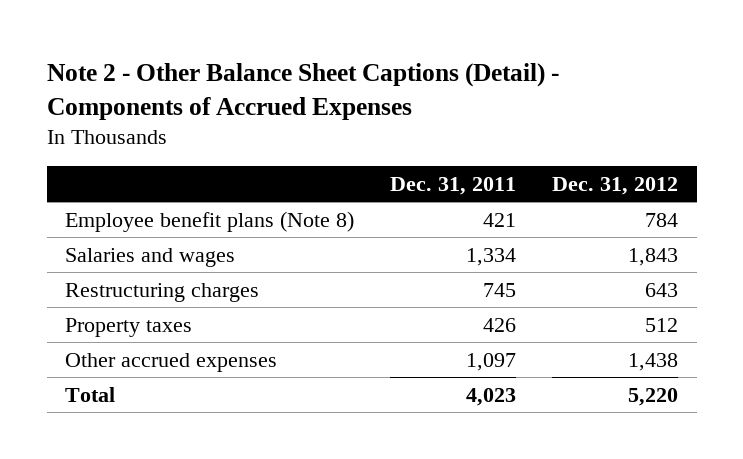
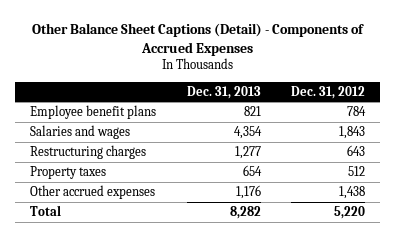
[46,62,559,120] Note 2 - Other Balance Sheet Captions (Detail) - Components of Accrued Expenses -> [31,22,364,56] Other Balance Sheet Captions (Detail) - Components of Accrued Expenses
[390,176,517,195] Dec. 31, 2011 -> none
none -> [186,85,261,99] Dec. 31, 2013
[64,210,354,232] Employee benefit plans (Note 8) -> [30,104,157,119] Employee benefit plans

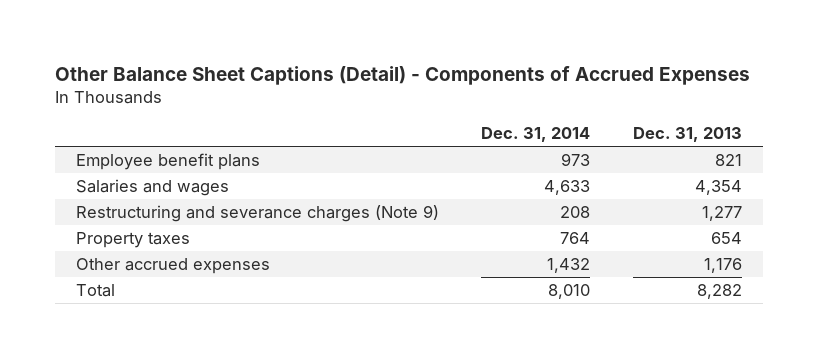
[291,85,366,99] Dec. 31, 2012 -> none
none -> [481,127,591,143] Dec. 31, 2014
[30,144,147,159] Restructuring charges -> [76,205,440,223] Restructuring and severance charges (Note 9)

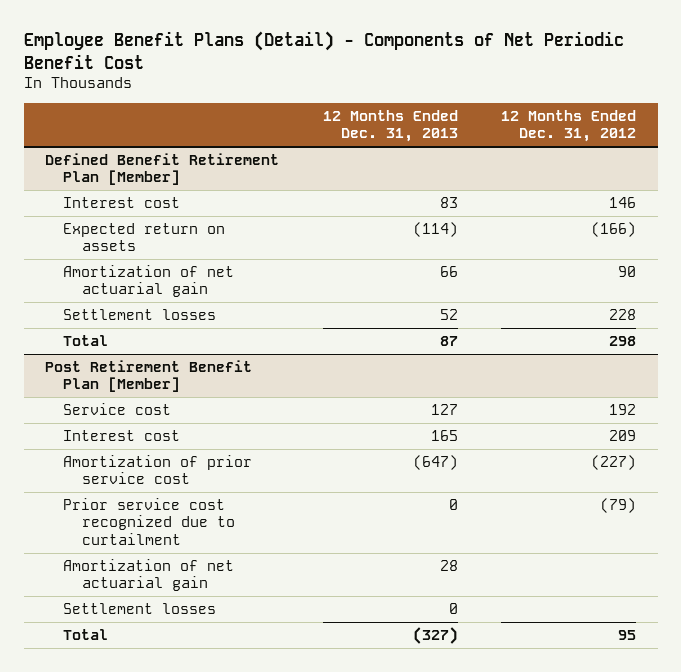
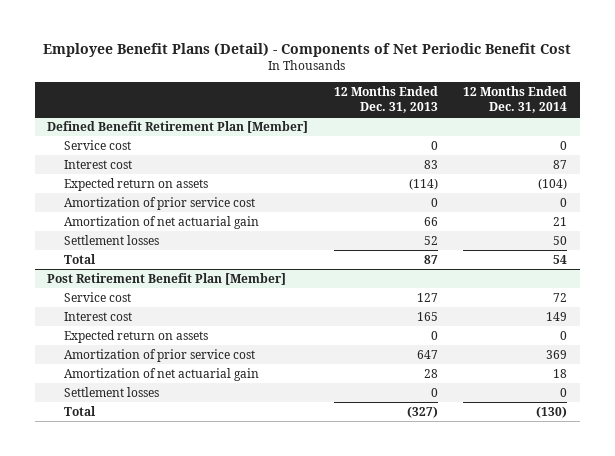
[500,110,636,143] 12 Months Ended Dec. 31, 2012 -> none
none -> [463,86,568,114] 12 Months Ended Dec. 31, 2014
none -> [63,140,131,151] Service cost
none -> [63,197,255,211] Amortization of prior service cost
[63,498,235,545] Prior service cost recognized due to curtailment -> none
none -> [63,330,208,344] Expected return on assets
[412,455,458,471] (647) -> [416,350,438,360] 647

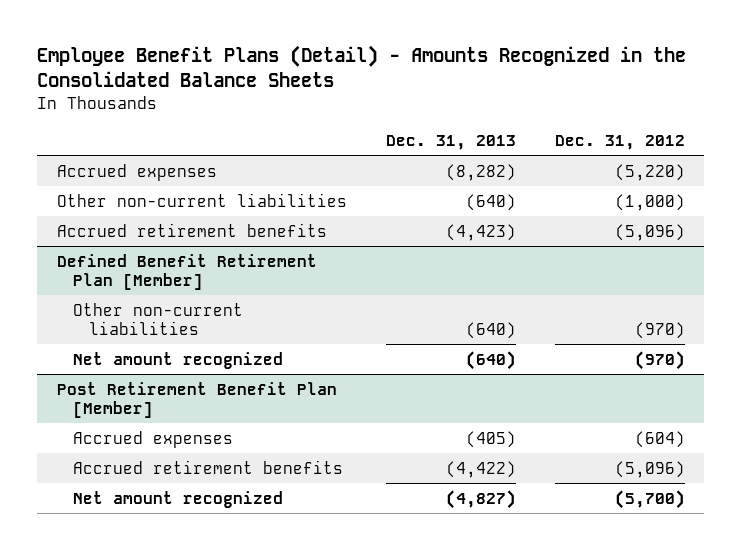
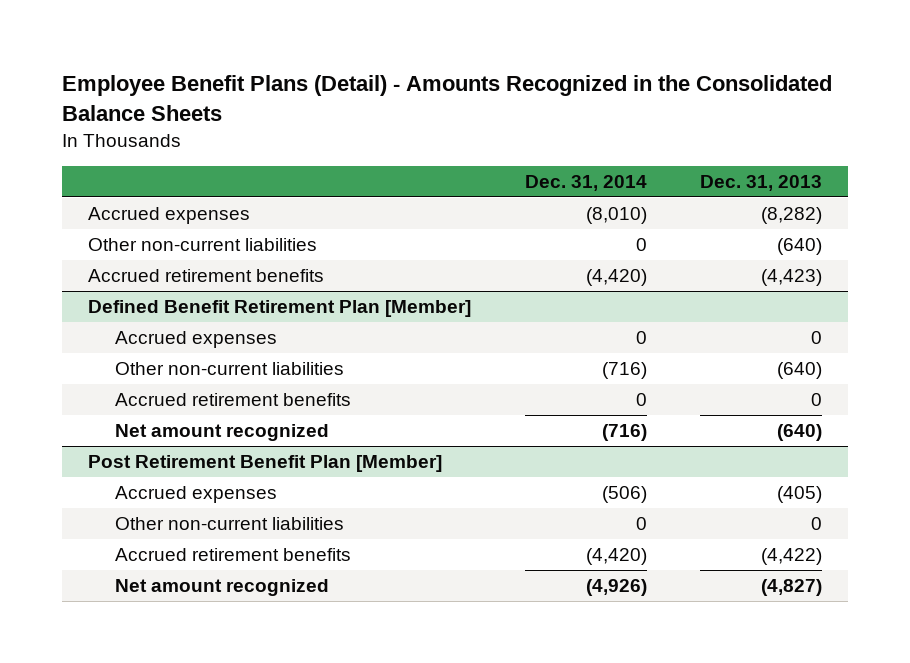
[554,134,685,150] Dec. 31, 2012 -> none
none -> [524,174,647,191] Dec. 31, 2014
none -> [115,330,278,348] Accrued expenses
none -> [115,392,352,406] Accrued retirement benefits
none -> [115,516,345,530] Other non-current liabilities

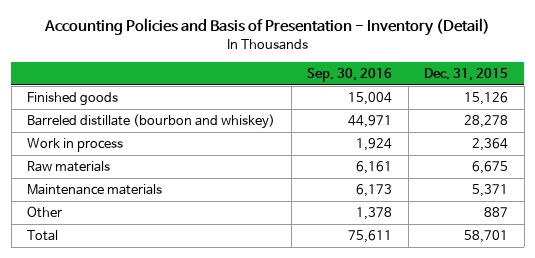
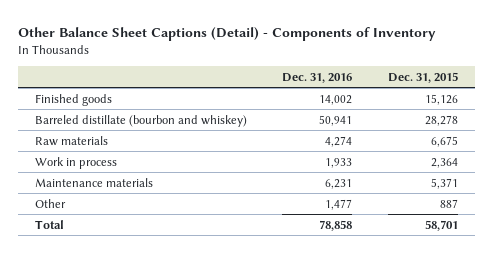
[43,18,490,37] Accounting Policies and Basis of Presentation - Inventory (Detail) -> [17,26,436,41] Other Balance Sheet Captions (Detail) - Components of Inventory
[307,68,393,83] Sep. 30, 2016 -> none
none -> [282,72,353,83] Dec. 31, 2016
[27,138,124,153] Work in process -> [35,156,118,169] Work in process

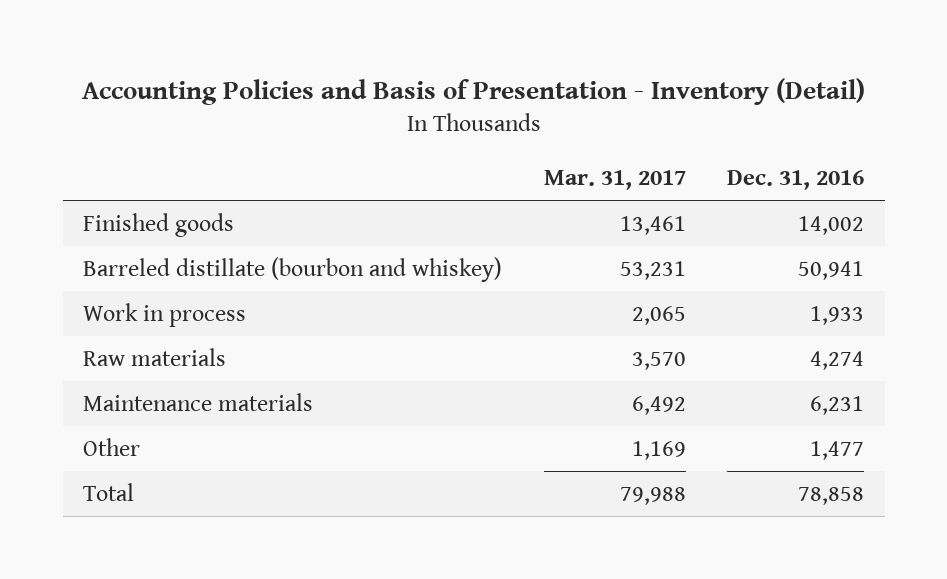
[17,26,436,41] Other Balance Sheet Captions (Detail) - Components of Inventory -> [81,78,865,106] Accounting Policies and Basis of Presentation - Inventory (Detail)
[387,71,458,83] Dec. 31, 2015 -> none
none -> [543,169,686,190] Mar. 31, 2017
[35,135,109,146] Raw materials -> [83,347,227,366] Raw materials

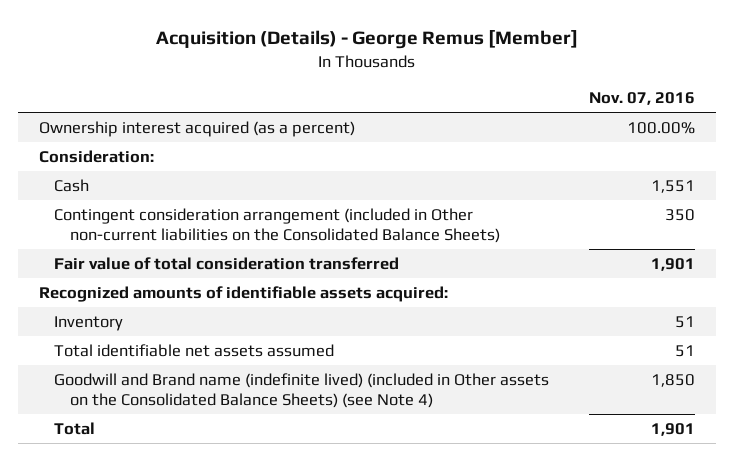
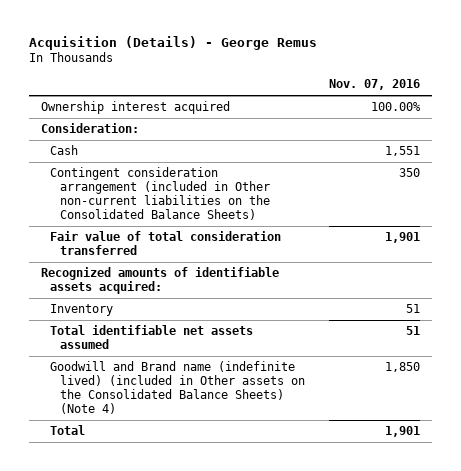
[156,30,579,50] Acquisition (Details) - George Remus [Member] -> [28,35,317,50] Acquisition (Details) - George Remus
[38,120,355,137] Ownership interest acquired (as a percent) -> [40,101,230,115] Ownership interest acquired
[54,372,550,409] Goodwill and Brand name (indefinite lived) (included in Other assets on the Consolidated Balance Sheets) (see Note 4) -> [50,361,306,414] Goodwill and Brand name (indefinite lived) (included in Other assets on the Consolidated Balance Sheets) (Note 4)

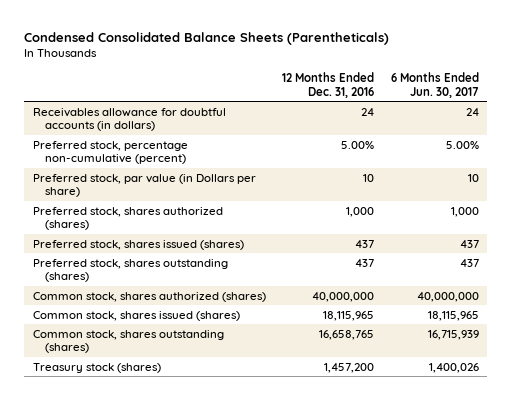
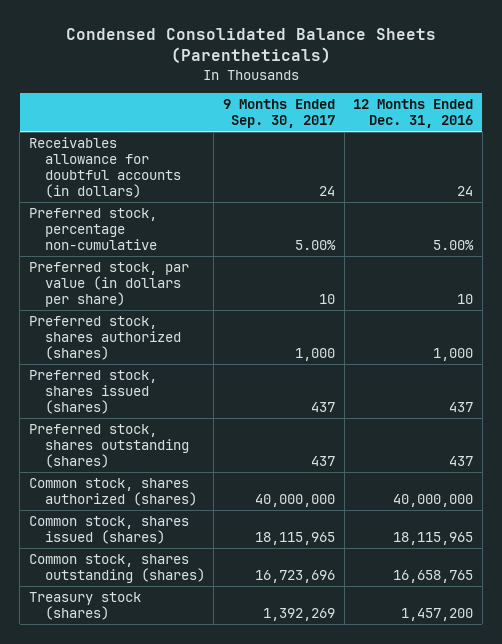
[390,72,479,98] 6 Months Ended Jun. 30, 2017 -> none
none -> [222,99,335,129] 9 Months Ended Sep. 30, 2017
[32,140,188,165] Preferred stock, percentage non-cumulative (percent) -> [28,208,157,251] Preferred stock, percentage non-cumulative
[32,173,256,198] Preferred stock, par value (in Dollars per share) -> [28,262,189,308] Preferred stock, par value (in dollars per share)

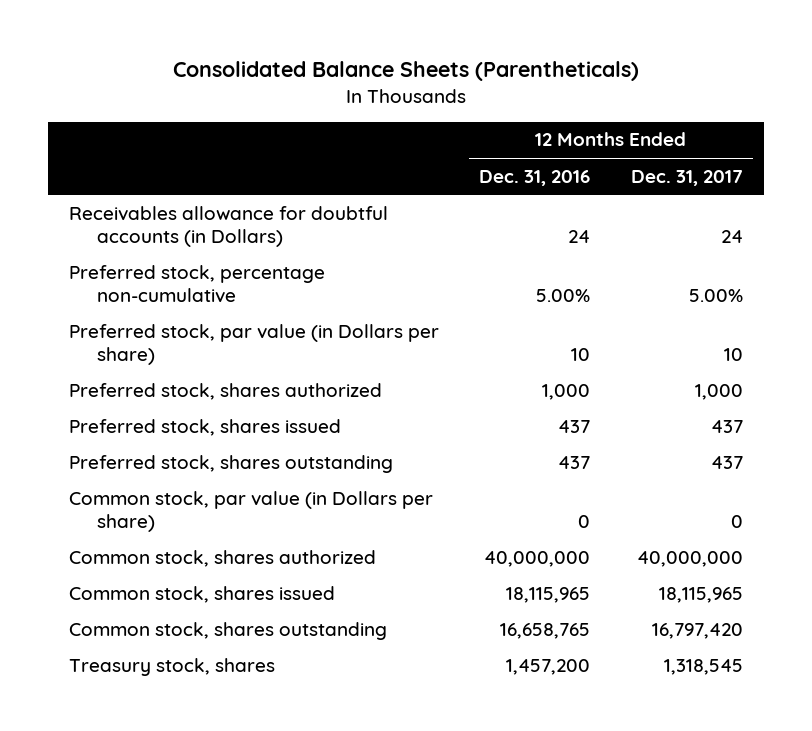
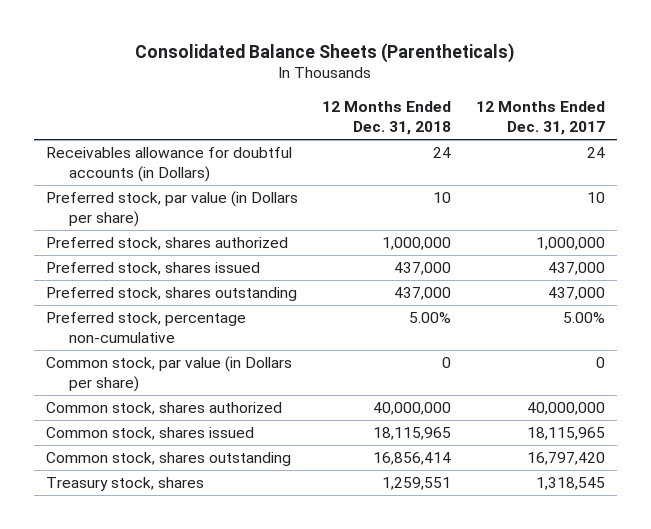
[479,169,591,186] Dec. 31, 2016 -> none
none -> [322,101,452,135] 12 Months Ended Dec. 31, 2018
[695,383,744,400] 1,000 -> [535,237,605,251] 1,000,000
[711,419,744,433] 437 -> [547,262,605,276] 437,000
[711,455,744,469] 437 -> [547,287,605,301] 437,000
[68,264,325,303] Preferred stock, percentage non-cumulative -> [45,312,246,344] Preferred stock, percentage non-cumulative

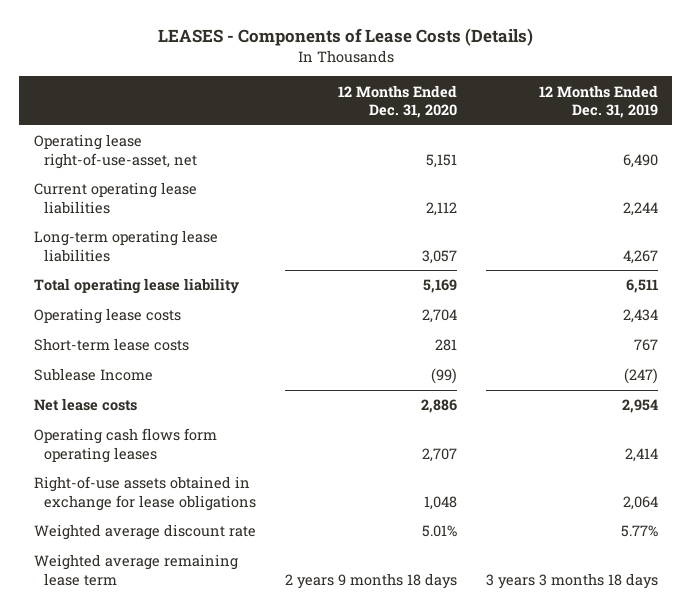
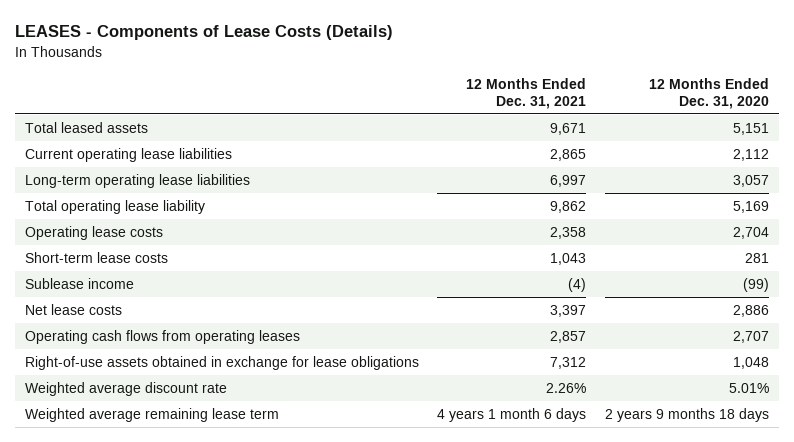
[538,84,658,118] 12 Months Ended Dec. 31, 2019 -> none
none -> [466,77,587,109] 12 Months Ended Dec. 31, 2021
[33,134,198,169] Operating lease right-of-use-asset, net -> [24,121,148,133] Total leased assets
[33,368,153,382] Sublease Income -> [24,277,134,289] Sublease income
[33,428,217,463] Operating cash flows form operating leases -> [24,329,300,344] Operating cash flows from operating leases

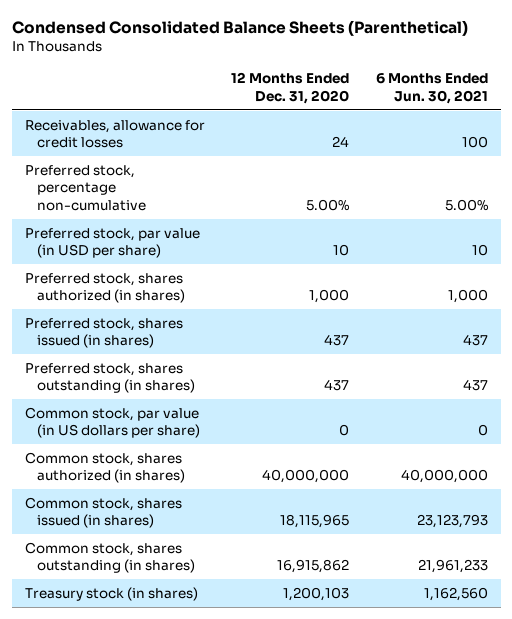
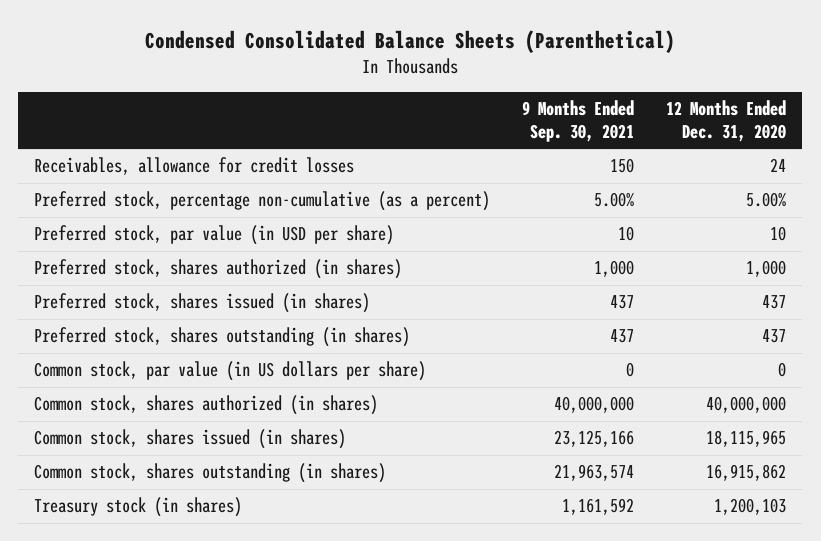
[375,73,488,104] 6 Months Ended Jun. 30, 2021 -> none
none -> [522,99,635,143] 9 Months Ended Sep. 30, 2021
[24,164,147,211] Preferred stock, percentage non-cumulative -> [34,191,491,212] Preferred stock, percentage non-cumulative (as a percent)

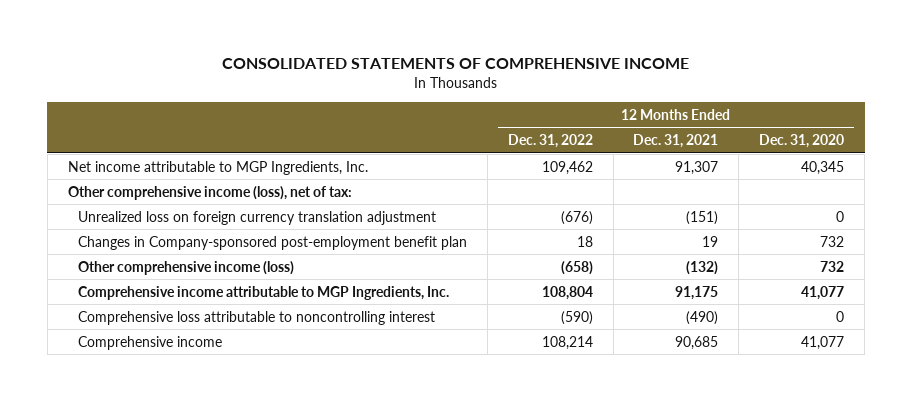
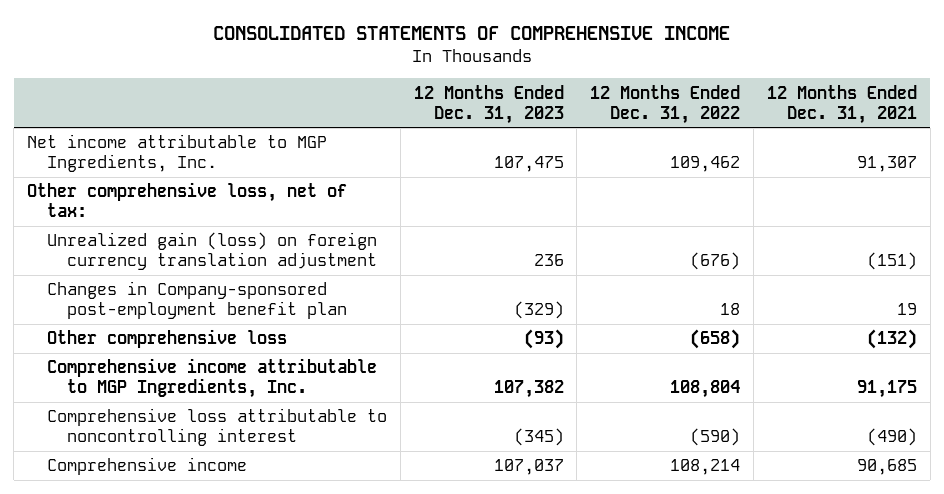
[759,134,845,149] Dec. 31, 2020 -> none
none -> [413,84,564,124] 12 Months Ended Dec. 31, 2023
[67,185,352,200] Other comprehensive income (loss), net of tax: -> [27,182,348,218] Other comprehensive loss, net of tax:
[77,210,436,225] Unrealized loss on foreign currency translation adjustment -> [46,232,377,271] Unrealized gain (loss) on foreign currency translation adjustment
[77,260,294,275] Other comprehensive income (loss) -> [46,329,287,349] Other comprehensive loss

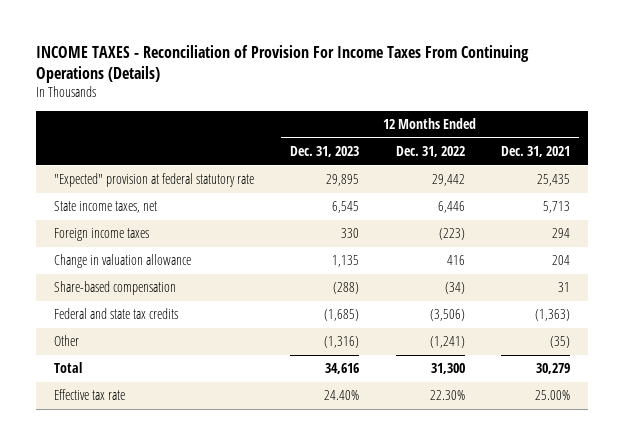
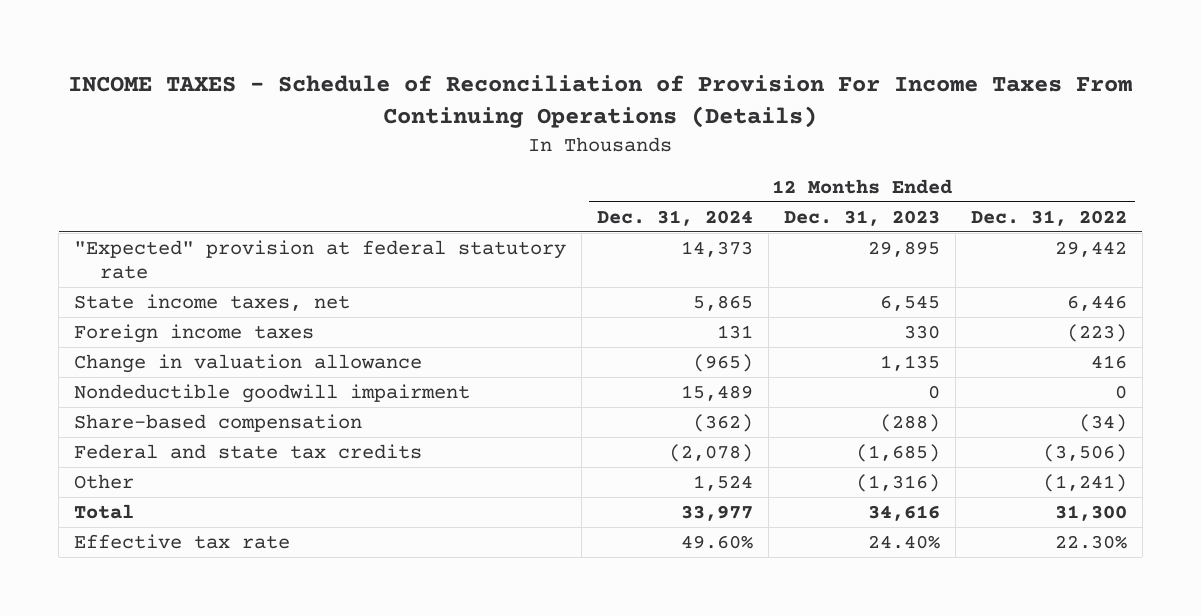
[36,44,530,83] INCOME TAXES - Reconciliation of Provision For Income Taxes From Continuing Operations (Details) -> [68,74,1133,128] INCOME TAXES - Schedule of Reconciliation of Provision For Income Taxes From Continuing Operations (Details)
[500,146,570,158] Dec. 31, 2021 -> none
none -> [597,209,754,226] Dec. 31, 2024
none -> [74,384,471,404] Nondeductible goodwill impairment

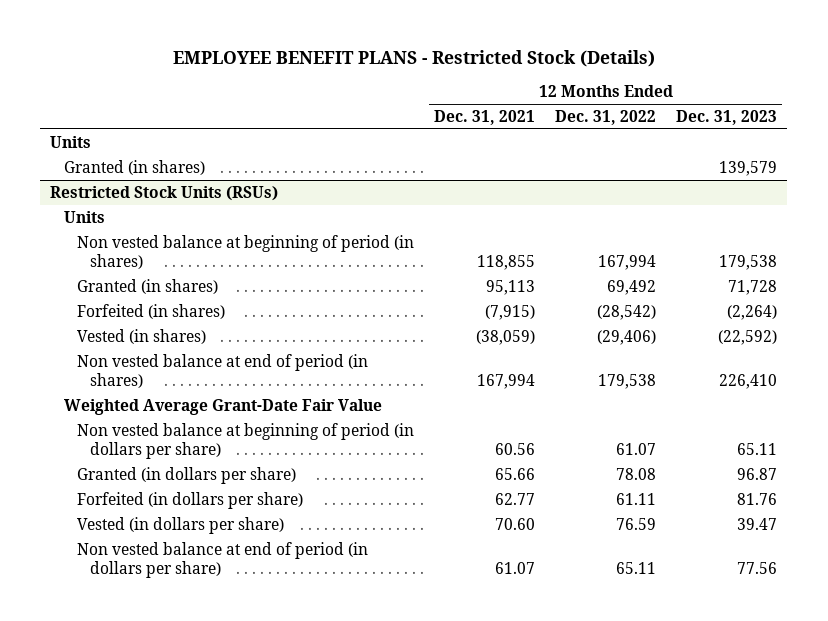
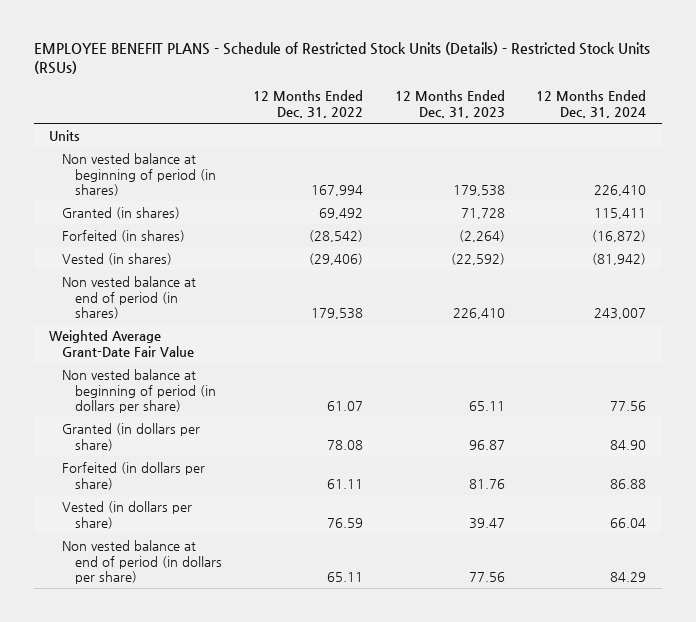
[172,50,655,68] EMPLOYEE BENEFIT PLANS - Restricted Stock (Details) -> [33,41,650,75] EMPLOYEE BENEFIT PLANS - Schedule of Restricted Stock Units (Details) - Restricted Stock Units (RSUs)
[433,109,535,125] Dec. 31, 2021 -> none
none -> [536,90,647,119] 12 Months Ended Dec. 31, 2024
[63,159,205,175] Granted (in shares) -> none
[50,185,279,201] Restricted Stock Units (RSUs) -> none
[63,210,105,223] Units -> none

